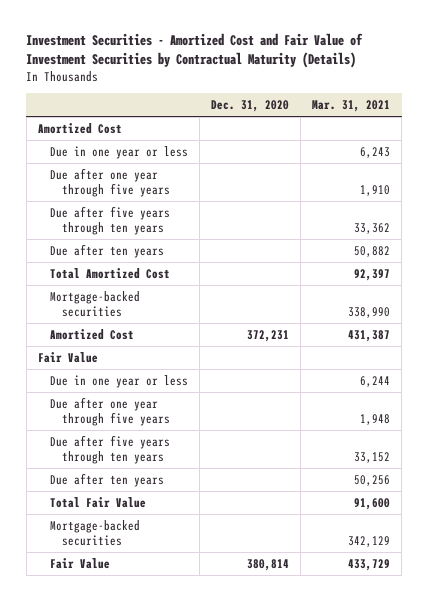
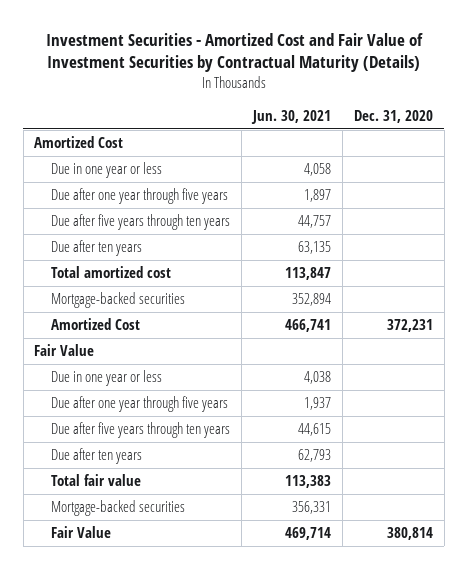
[312,99,391,112] Mar. 31, 2021 -> none
none -> [250,109,331,124] Jun. 30, 2021
[49,267,170,279] Total Amortized Cost -> [51,266,172,279] Total amortized cost
[49,496,146,508] Total Fair Value -> [51,474,142,487] Total fair value

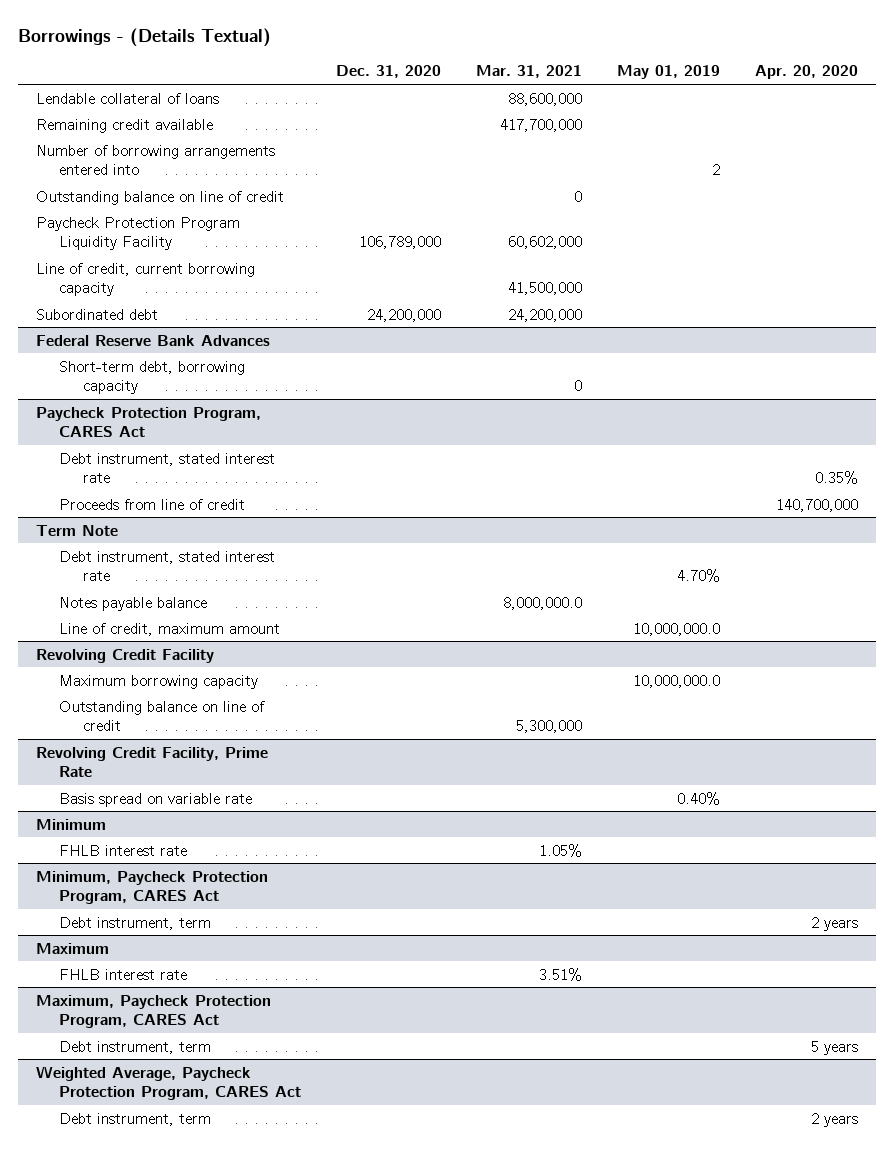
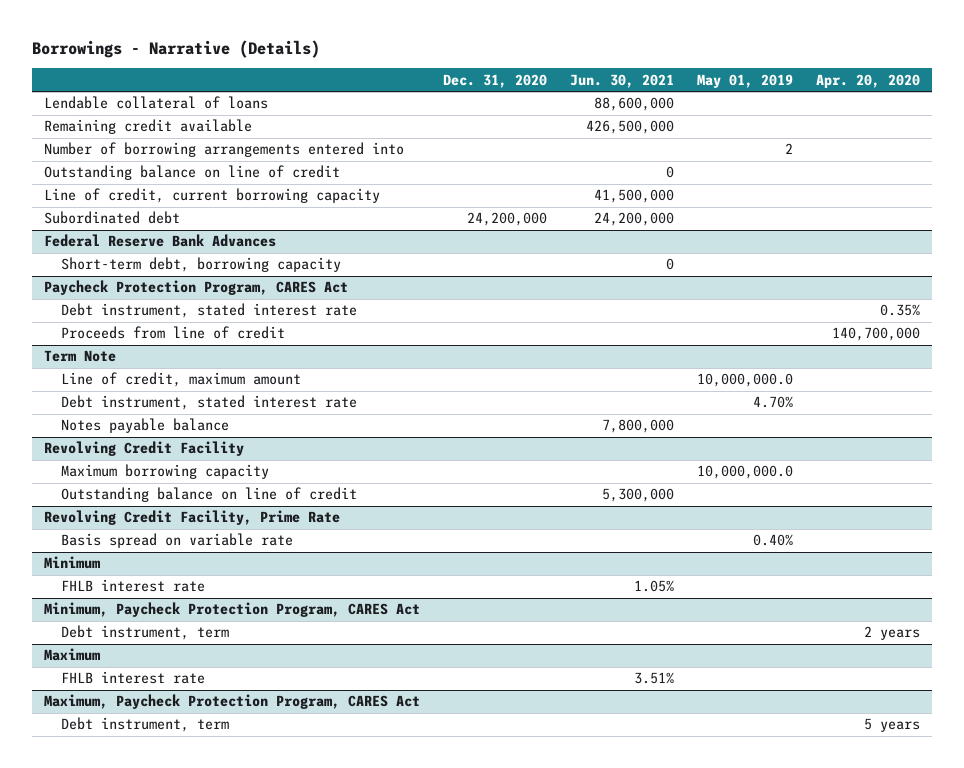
[17,28,271,48] Borrowings - (Details Textual) -> [31,40,320,59] Borrowings - Narrative (Details)
[476,65,583,79] Mar. 31, 2021 -> none
none -> [569,73,674,88] Jun. 30, 2021
[35,216,240,251] Paycheck Protection Program Liquidity Facility -> none
[59,622,281,636] Line of credit, maximum amount -> [61,372,302,388] Line of credit, maximum amount
[35,1065,302,1101] Weighted Average, Paycheck Protection Program, CARES Act -> none
[59,1112,212,1126] Debt instrument, term -> none

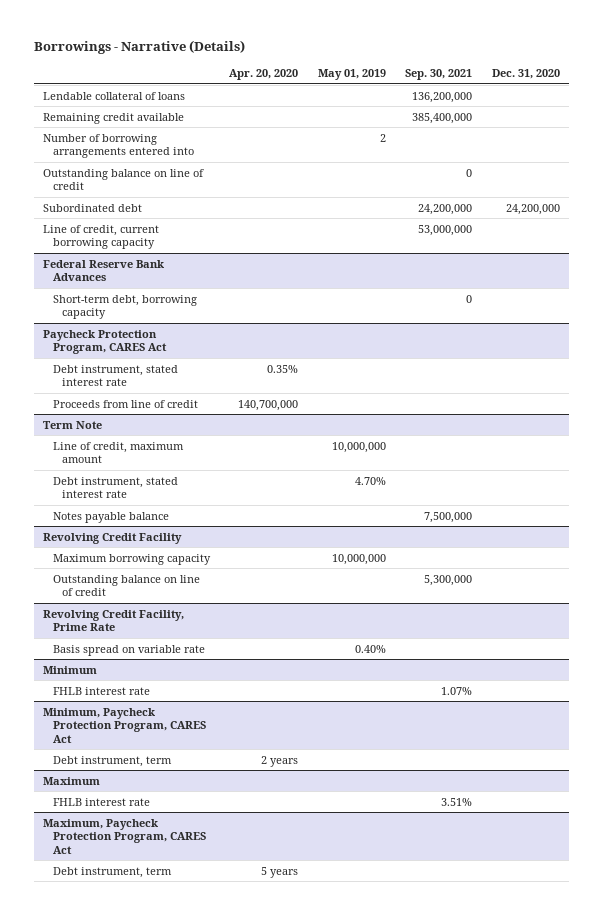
[569,73,674,88] Jun. 30, 2021 -> none
none -> [405,69,473,81] Sep. 30, 2021
[43,188,380,204] Line of credit, current borrowing capacity -> [43,224,160,250] Line of credit, current borrowing capacity
[697,373,794,388] 10,000,000.0 -> [331,441,386,453] 10,000,000
[697,465,794,480] 10,000,000.0 -> [331,553,386,565] 10,000,000

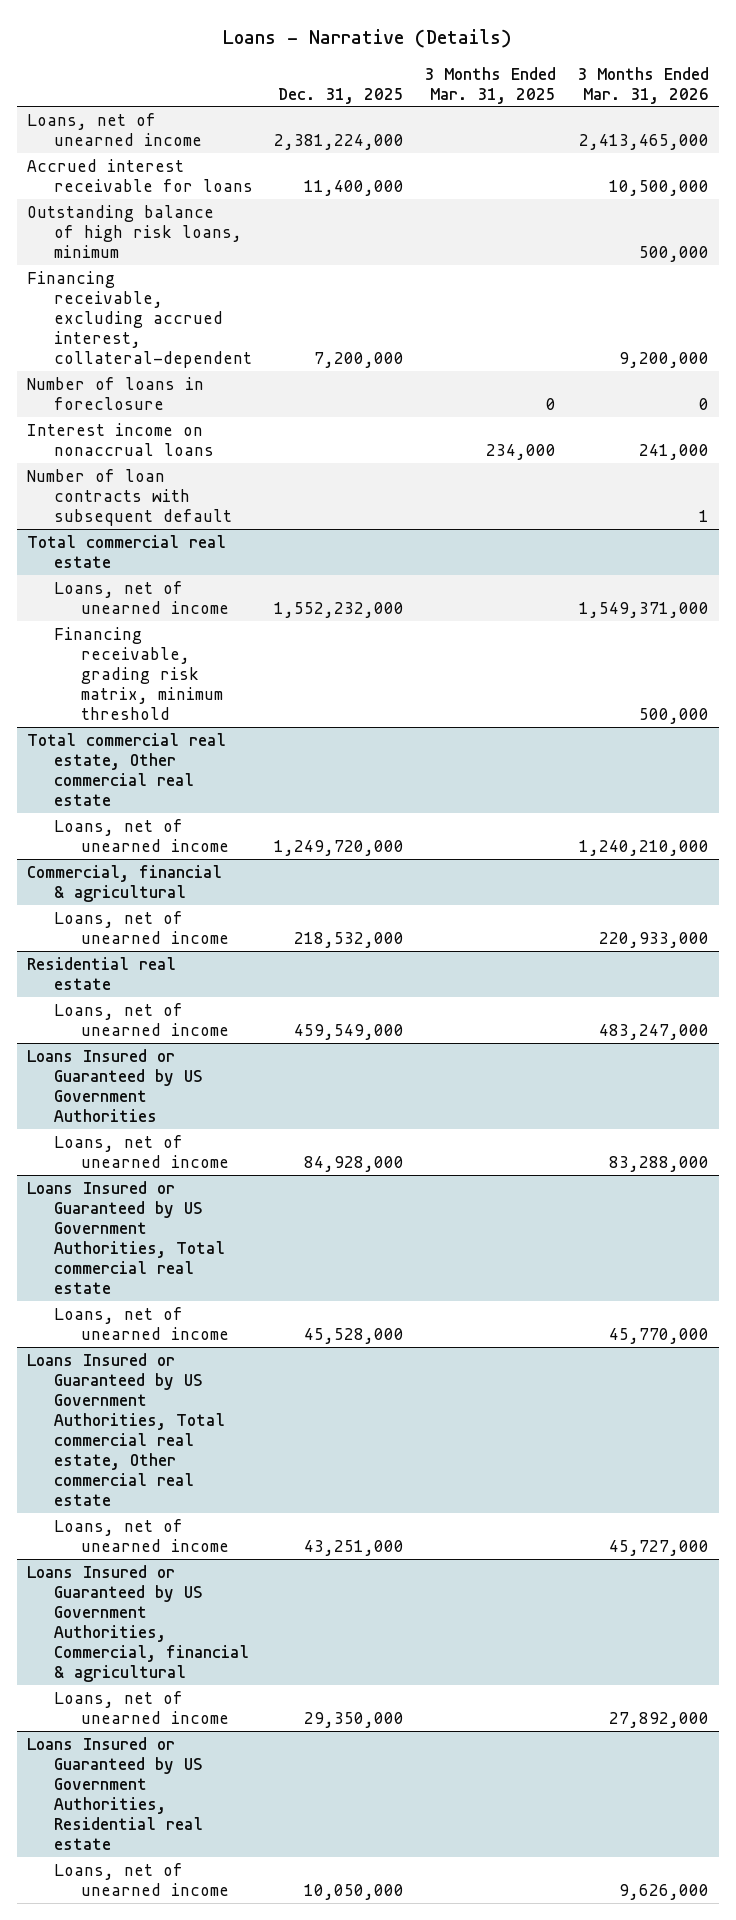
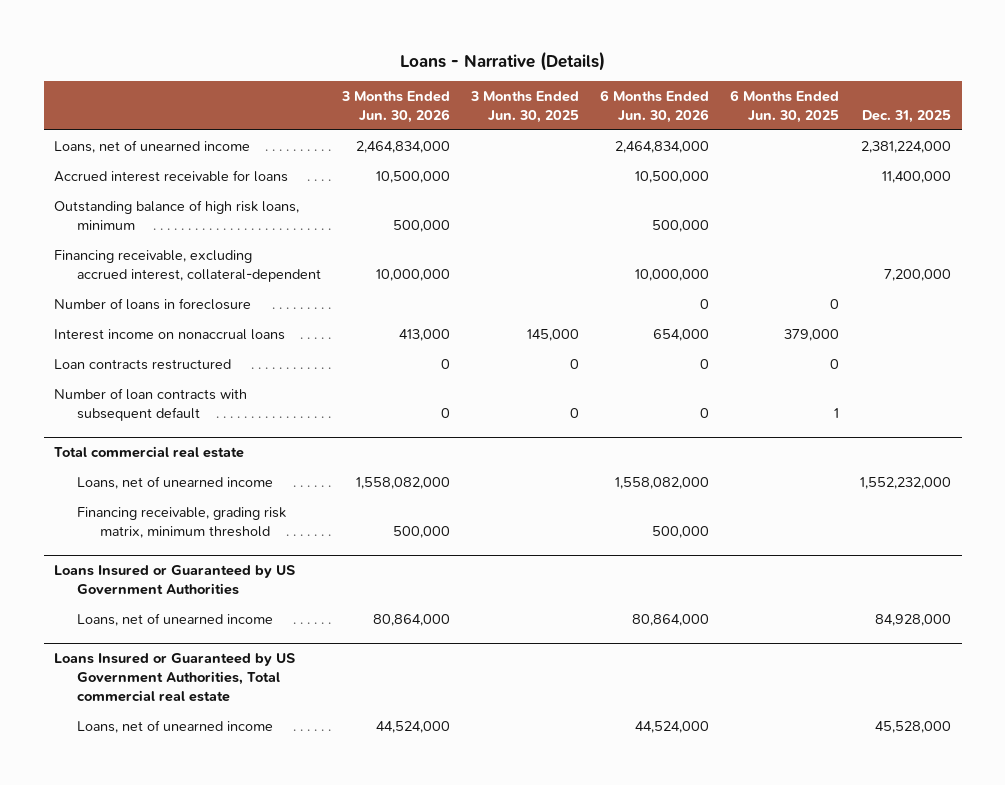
[424,66,557,104] 3 Months Ended Mar. 31, 2025 -> none
[576,66,709,104] 3 Months Ended Mar. 31, 2026 -> none
none -> [340,91,450,123] 3 Months Ended Jun. 30, 2026
none -> [469,91,579,123] 3 Months Ended Jun. 30, 2025
none -> [599,90,709,123] 6 Months Ended Jun. 30, 2026
none -> [729,90,839,123] 6 Months Ended Jun. 30, 2025
none -> [54,358,232,370] Loan contracts restructured
[27,732,227,806] Total commercial real estate, Other commercial real estate -> none
[54,818,230,852] Loans, net of unearned income -> none
[27,864,223,902] Commercial, financial & agricultural -> none
[54,910,230,944] Loans, net of unearned income -> none
[27,956,177,990] Residential real estate -> none
[54,1002,230,1036] Loans, net of unearned income -> none
[27,1352,226,1506] Loans Insured or Guaranteed by US Government Authorities, Total commercial real estate, Other commercial real estate -> none
[54,1518,230,1552] Loans, net of unearned income -> none
[27,1564,250,1682] Loans Insured or Guaranteed by US Government Authorities, Commercial, financial & agricultural -> none
[54,1690,230,1724] Loans, net of unearned income -> none
[27,1736,204,1850] Loans Insured or Guaranteed by US Government Authorities, Residential real estate -> none
[54,1862,230,1896] Loans, net of unearned income -> none

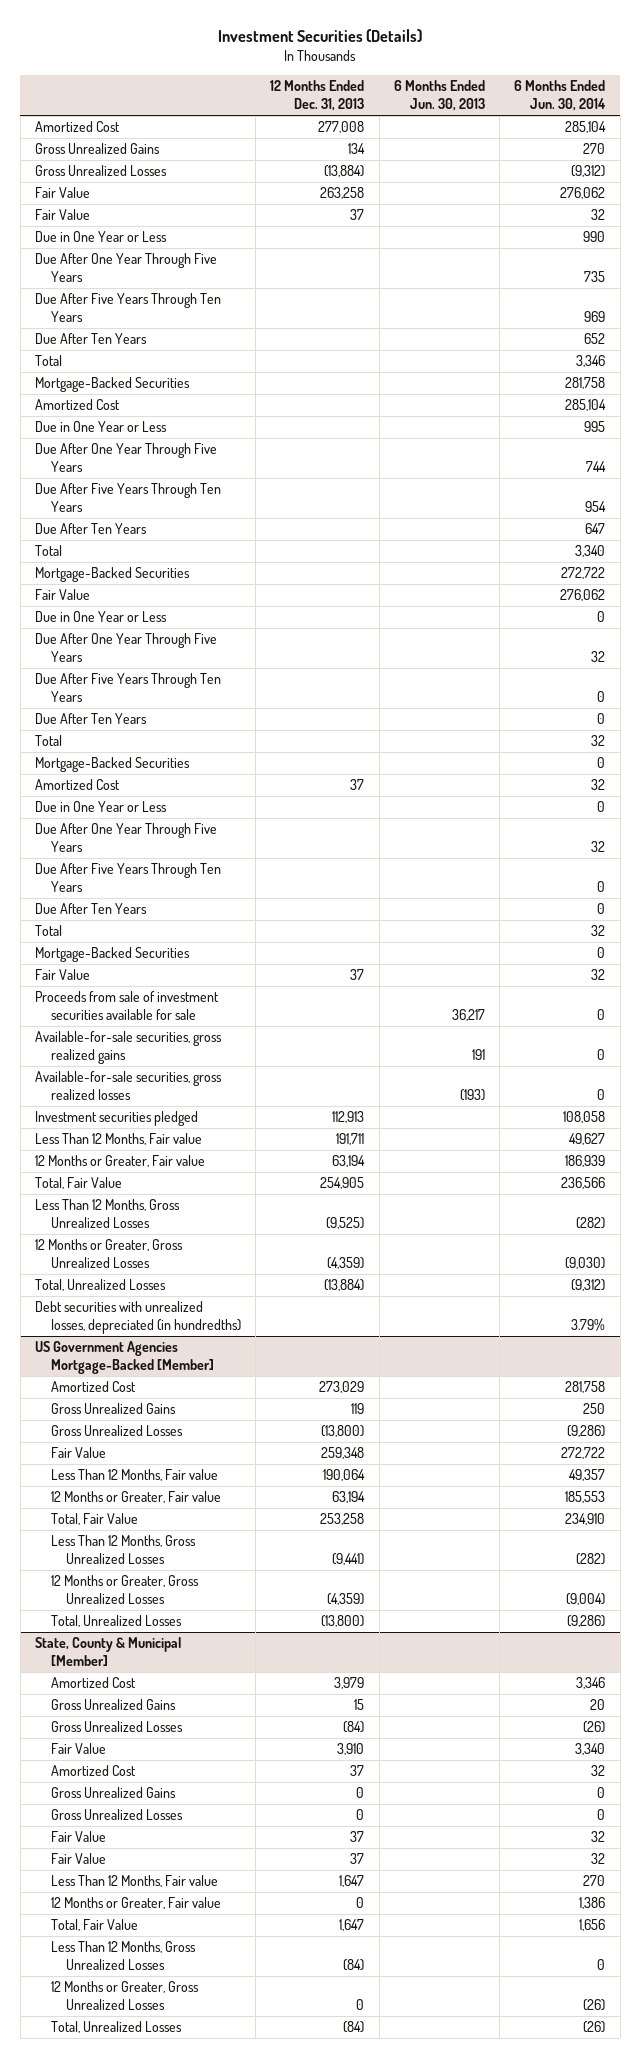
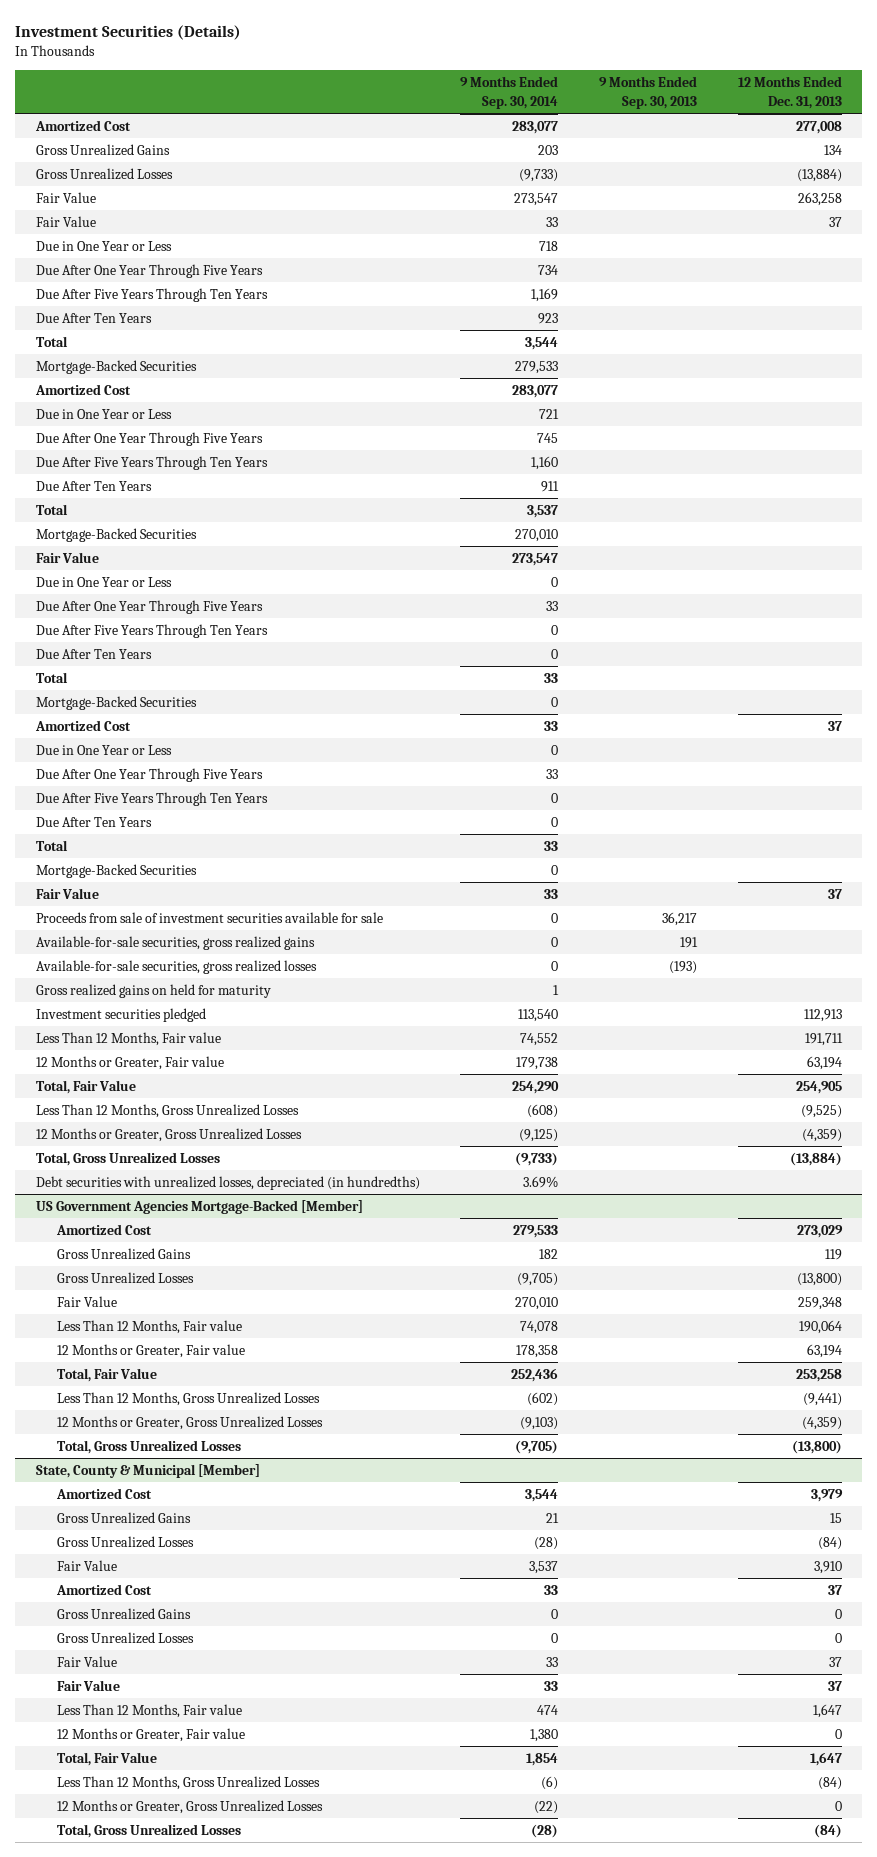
[393,80,485,112] 6 Months Ended Jun. 30, 2013 -> none
[514,80,607,112] 6 Months Ended Jun. 30, 2014 -> none
none -> [460,76,559,109] 9 Months Ended Sep. 30, 2014
none -> [598,76,697,109] 9 Months Ended Sep. 30, 2013
none -> [35,984,271,999] Gross realized gains on held for maturity
[35,1279,167,1292] Total, Unrealized Losses -> [35,1152,220,1167] Total, Gross Unrealized Losses
[50,1615,182,1628] Total, Unrealized Losses -> [56,1440,241,1455] Total, Gross Unrealized Losses
[50,2021,182,2034] Total, Unrealized Losses -> [56,1824,241,1839] Total, Gross Unrealized Losses

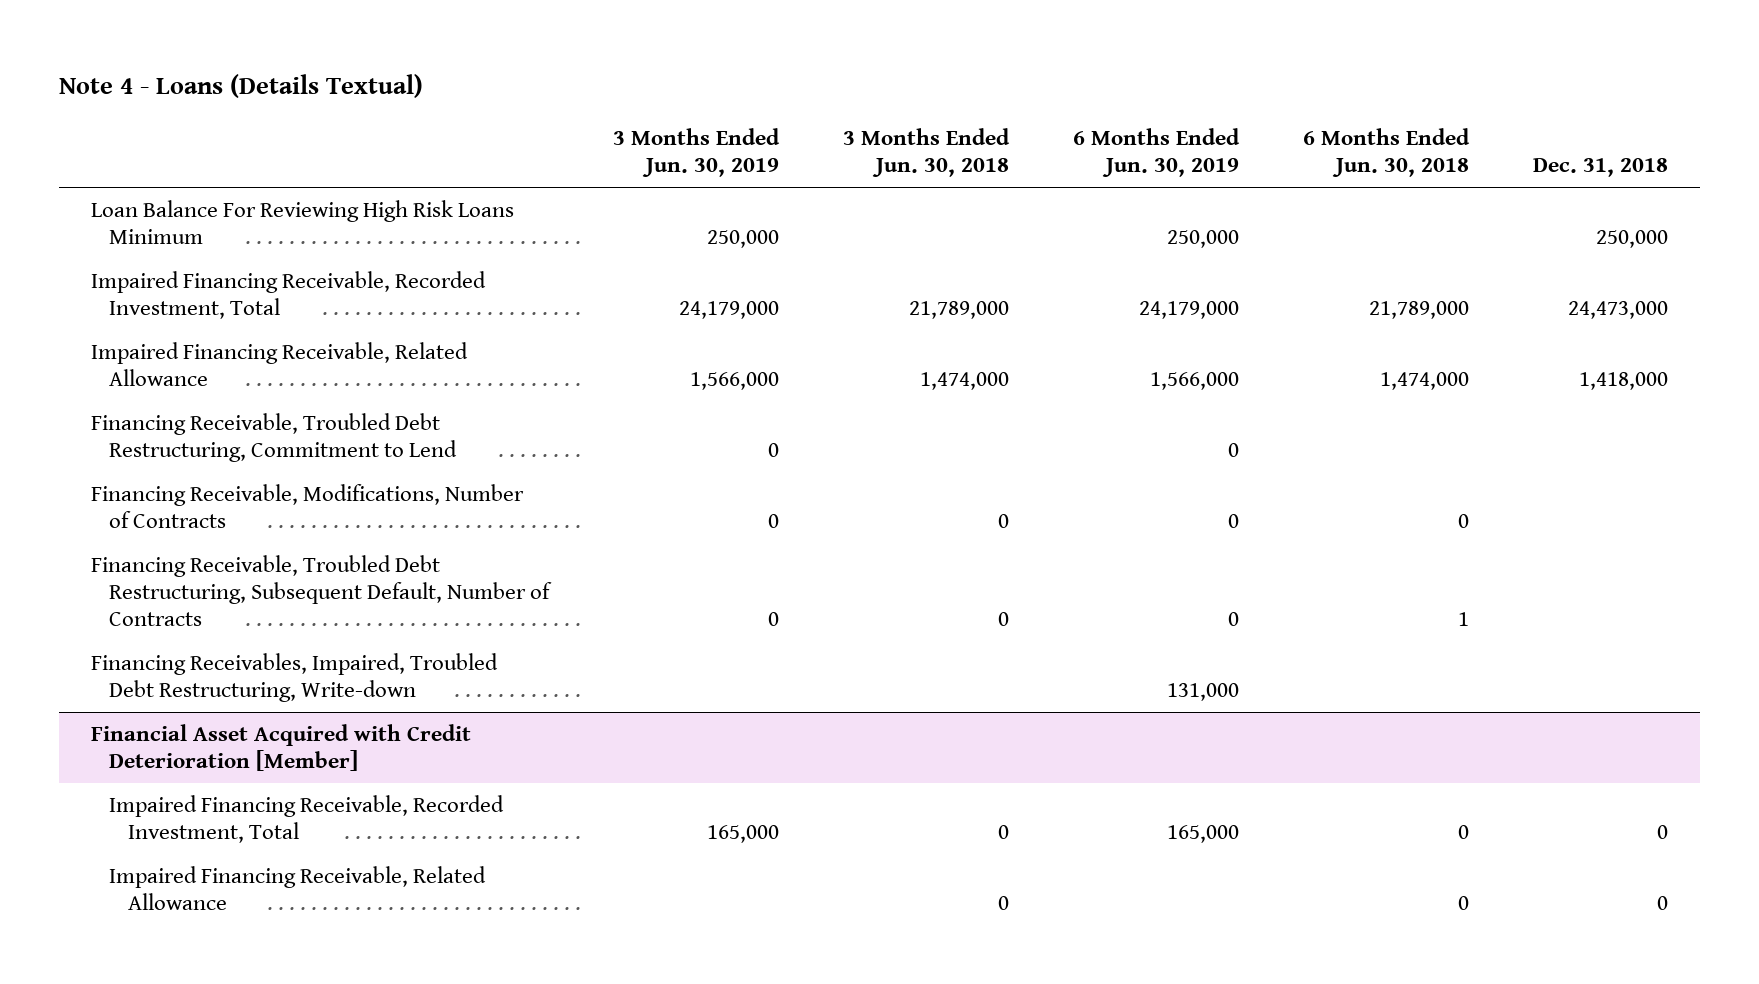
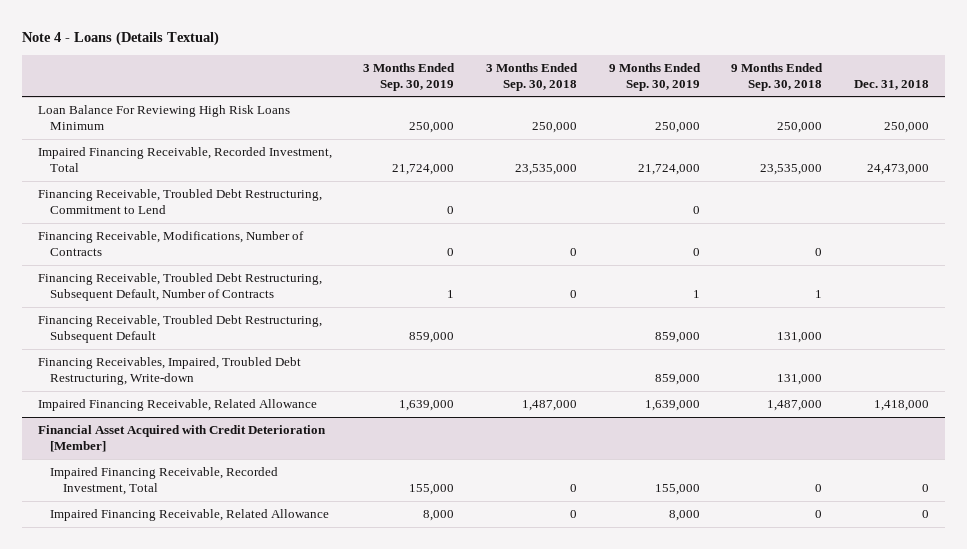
[613,128,781,178] 3 Months Ended Jun. 30, 2019 -> none
[843,128,1011,178] 3 Months Ended Jun. 30, 2018 -> none
[1073,128,1241,178] 6 Months Ended Jun. 30, 2019 -> none
[1302,128,1470,178] 6 Months Ended Jun. 30, 2018 -> none
none -> [363,62,456,91] 3 Months Ended Sep. 30, 2019
none -> [486,62,579,91] 3 Months Ended Sep. 30, 2018
none -> [608,62,701,91] 9 Months Ended Sep. 30, 2019
none -> [731,62,824,91] 9 Months Ended Sep. 30, 2018
none -> [37,315,322,344] Financing Receivable, Troubled Debt Restructuring, Subsequent Default
[90,342,468,387] Impaired Financing Receivable, Related Allowance -> [37,399,317,412] Impaired Financing Receivable, Related Allowance

